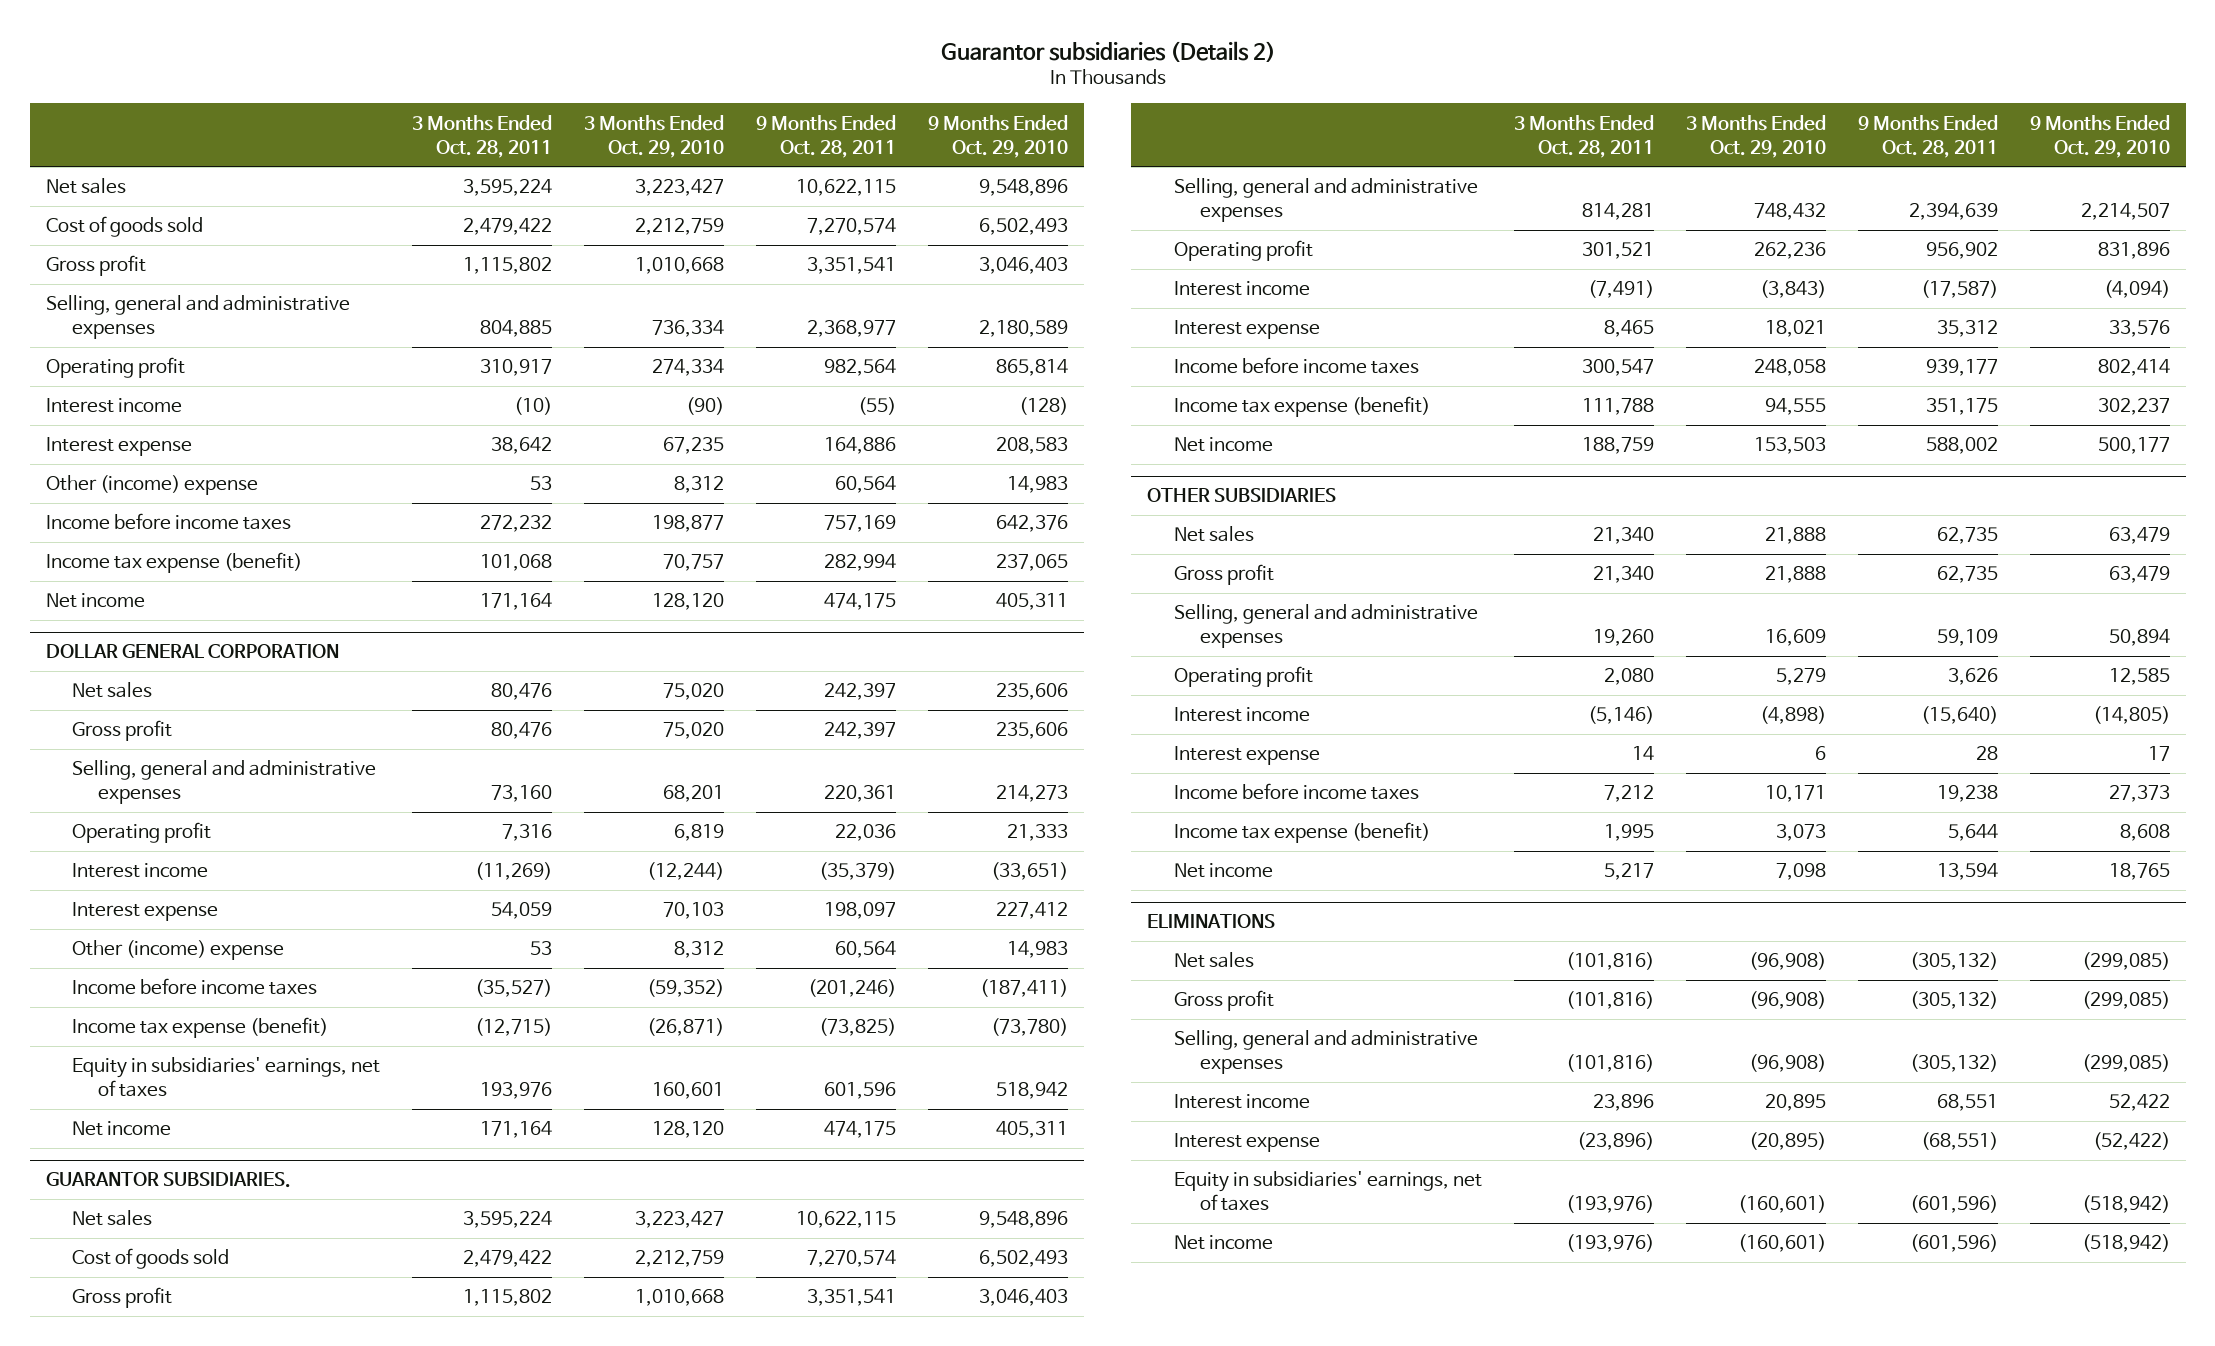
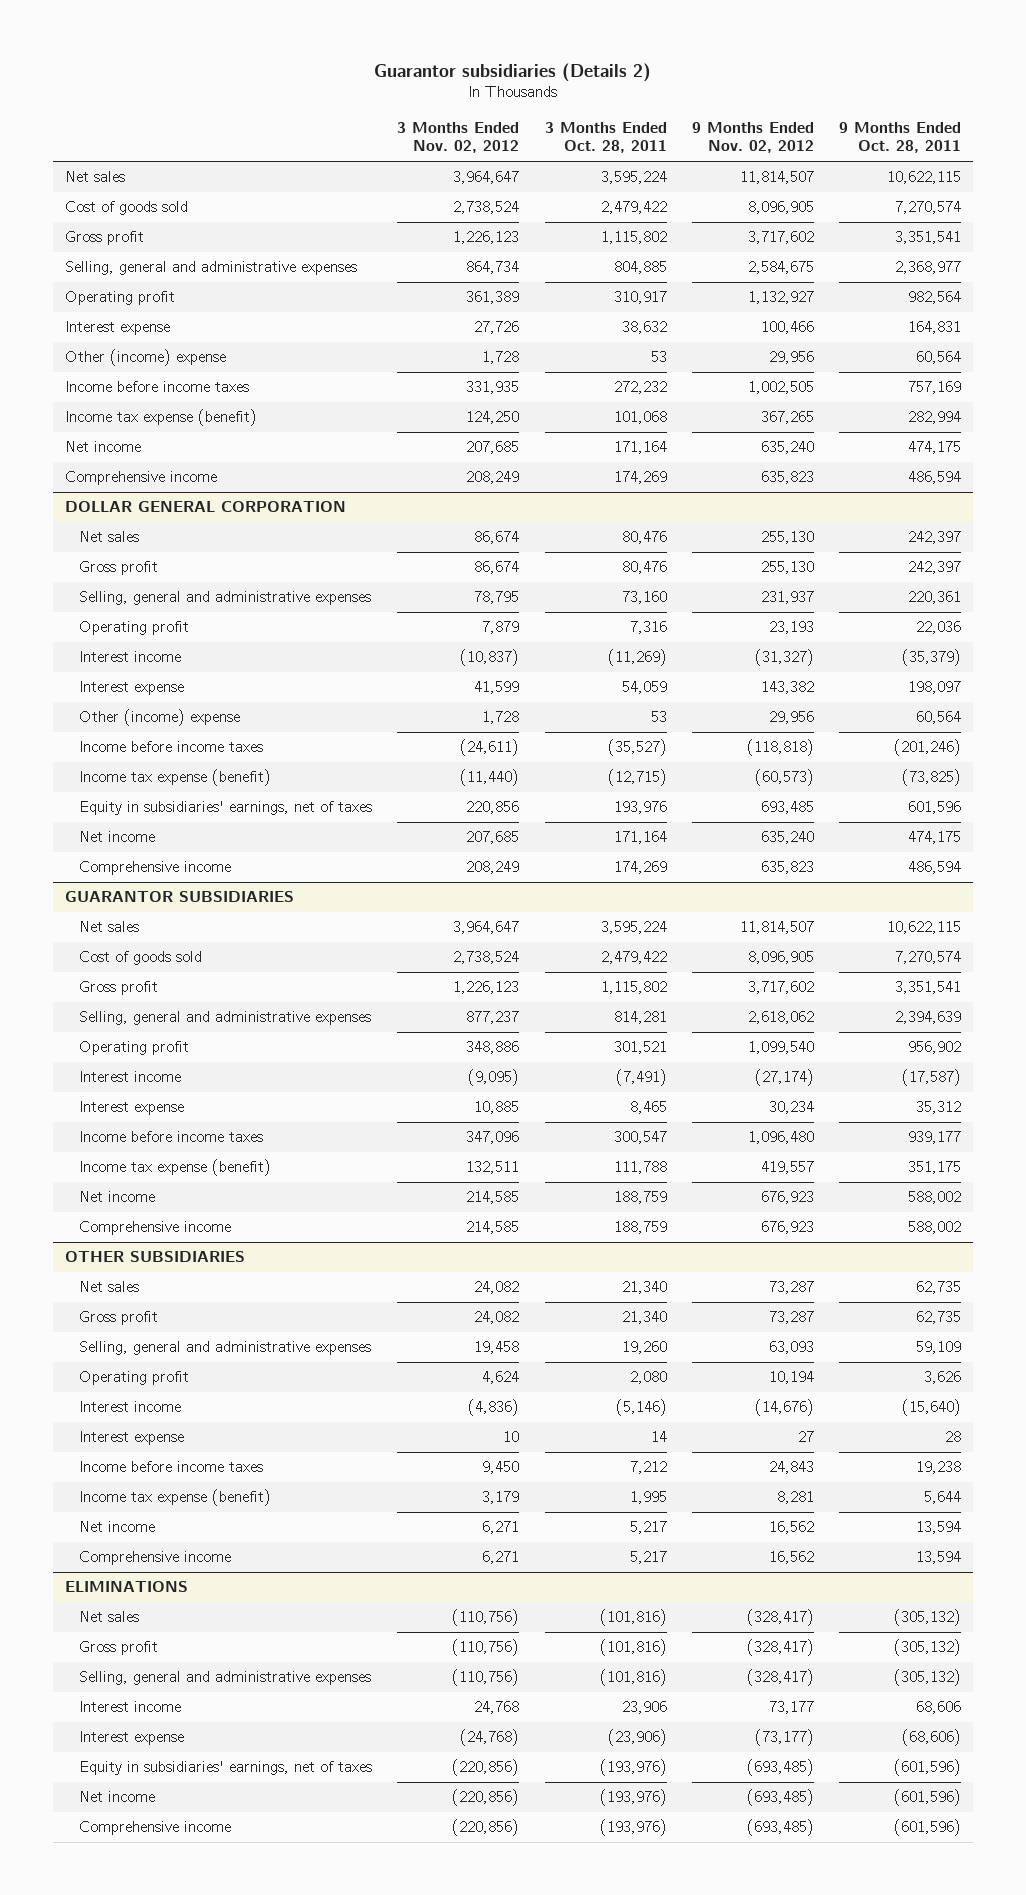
[583,114,724,158] 3 Months Ended Oct. 29, 2010 -> none
[927,114,1068,158] 9 Months Ended Oct. 29, 2010 -> none
none -> [397,122,520,154] 3 Months Ended Nov. 02, 2012
none -> [691,122,814,154] 9 Months Ended Nov. 02, 2012
[45,398,182,414] Interest income -> none
[490,437,552,455] 38,642 -> [621,321,667,335] 38,632
[823,437,896,455] 164,886 -> [907,321,961,335] 164,831
none -> [65,471,218,486] Comprehensive income
none -> [79,861,232,876] Comprehensive income
[45,1172,291,1189] GUARANTOR SUBSIDIARIES. -> [65,891,295,903] GUARANTOR SUBSIDIARIES
none -> [79,1221,232,1236] Comprehensive income
none -> [79,1551,232,1566] Comprehensive income
[1592,1094,1654,1112] 23,896 -> [621,1701,667,1715] 23,906
[1936,1094,1998,1112] 68,551 -> [915,1701,961,1715] 68,606
[1576,1132,1654,1151] (23,896) -> [607,1729,667,1747] (23,906)
[1920,1132,1998,1151] (68,551) -> [901,1729,961,1747] (68,606)
none -> [79,1821,232,1836] Comprehensive income

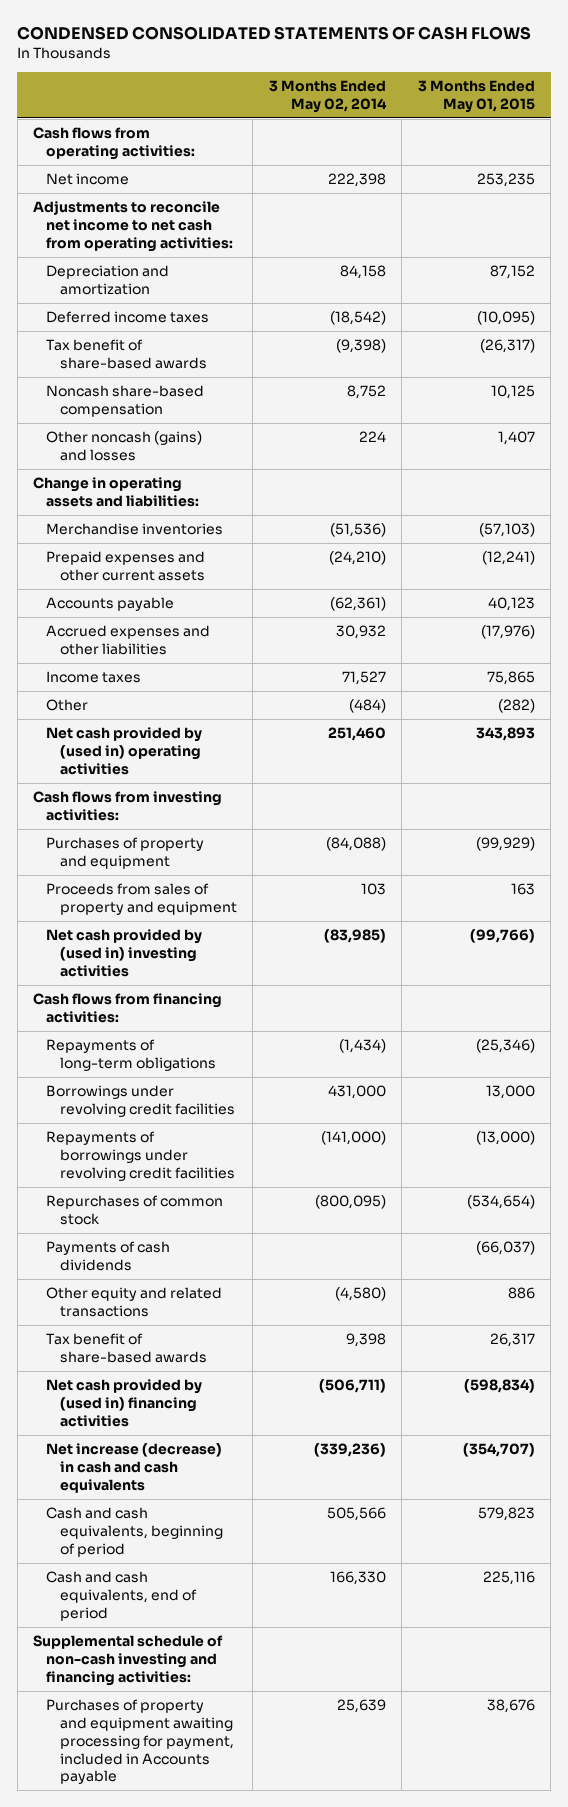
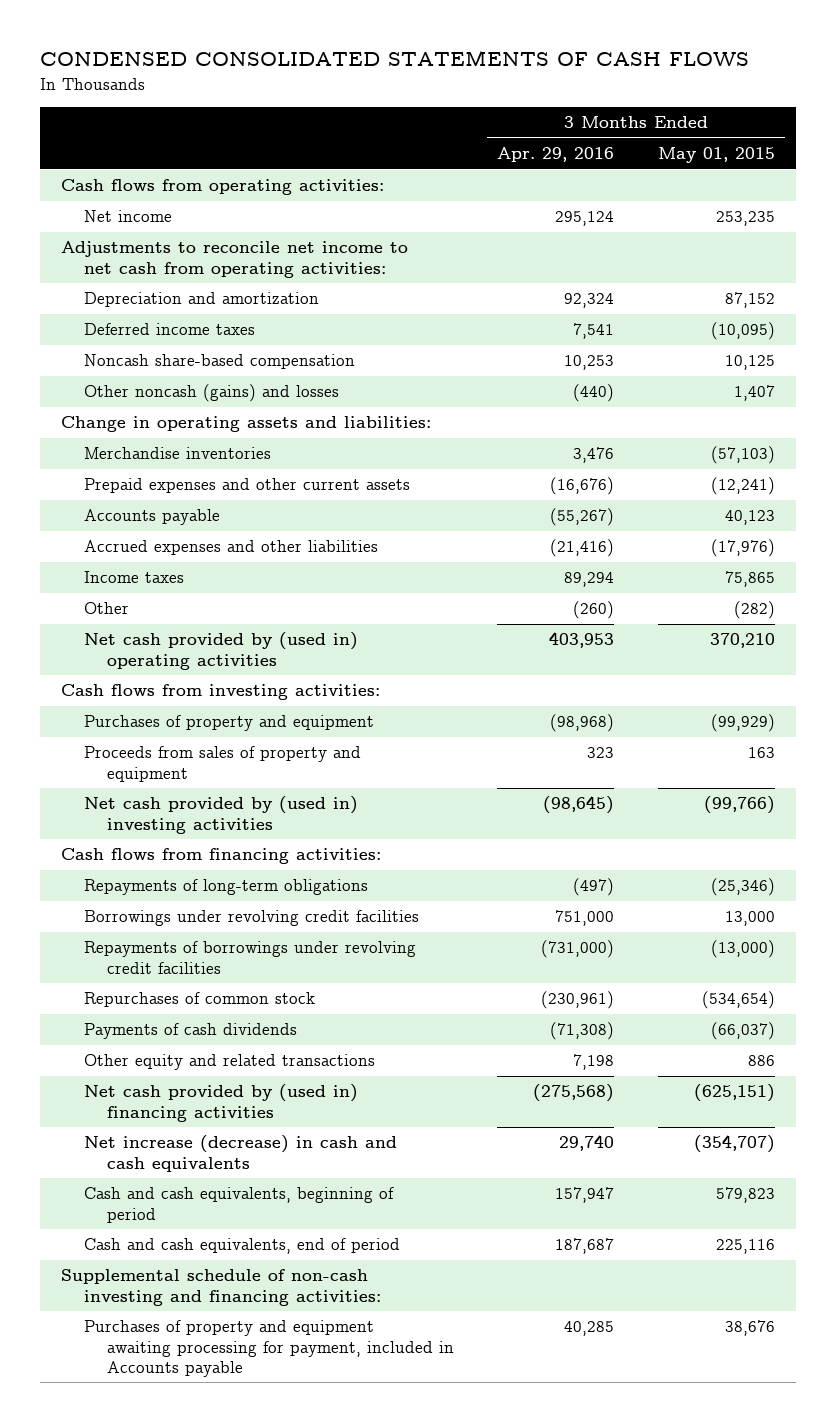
[268,79,387,113] 3 Months Ended May 02, 2014 -> none
none -> [497,147,615,163] Apr. 29, 2016
[46,339,207,369] Tax benefit of share-based awards -> none
[475,727,535,742] 343,893 -> [709,633,775,649] 370,210
[46,1333,207,1363] Tax benefit of share-based awards -> none
[463,1379,535,1394] (598,834) -> [693,1084,775,1103] (625,151)

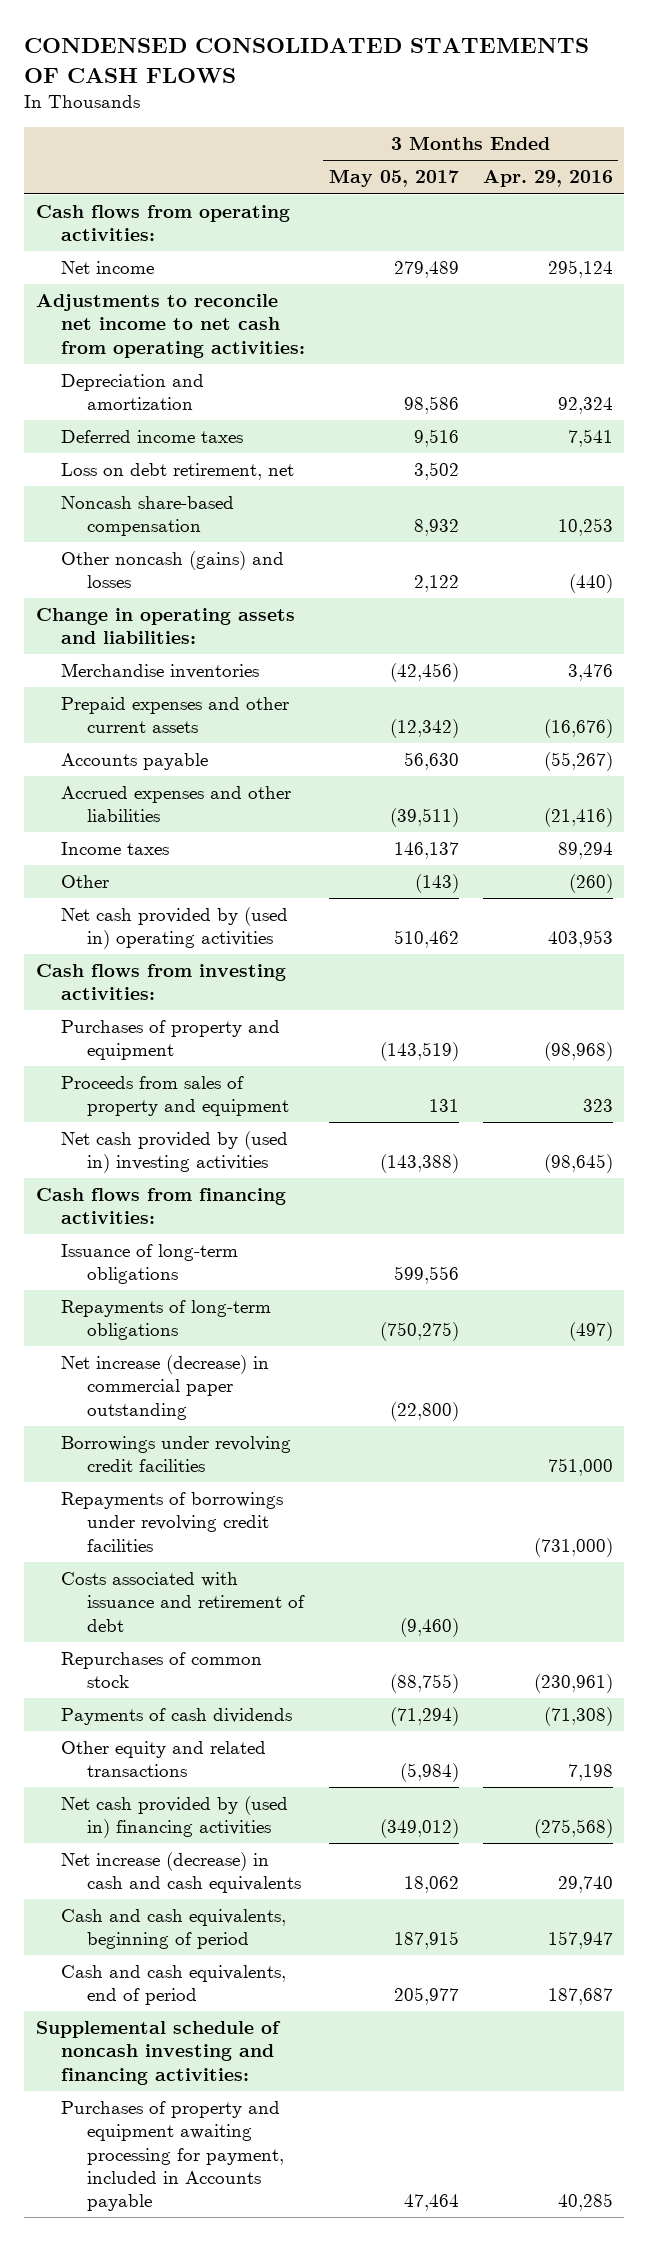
[657,147,775,164] May 01, 2015 -> none
none -> [328,169,459,188] May 05, 2017
none -> [61,463,295,481] Loss on debt retirement, net
none -> [61,1244,239,1285] Issuance of long-term obligations
none -> [61,1355,270,1420] Net increase (decrease) in commercial paper outstanding
none -> [61,1572,306,1632] Costs associated with issuance and retirement of debt
[61,1269,382,1306] Supplemental schedule of non-cash investing and financing activities: -> [35,2021,281,2085] Supplemental schedule of noncash investing and financing activities:

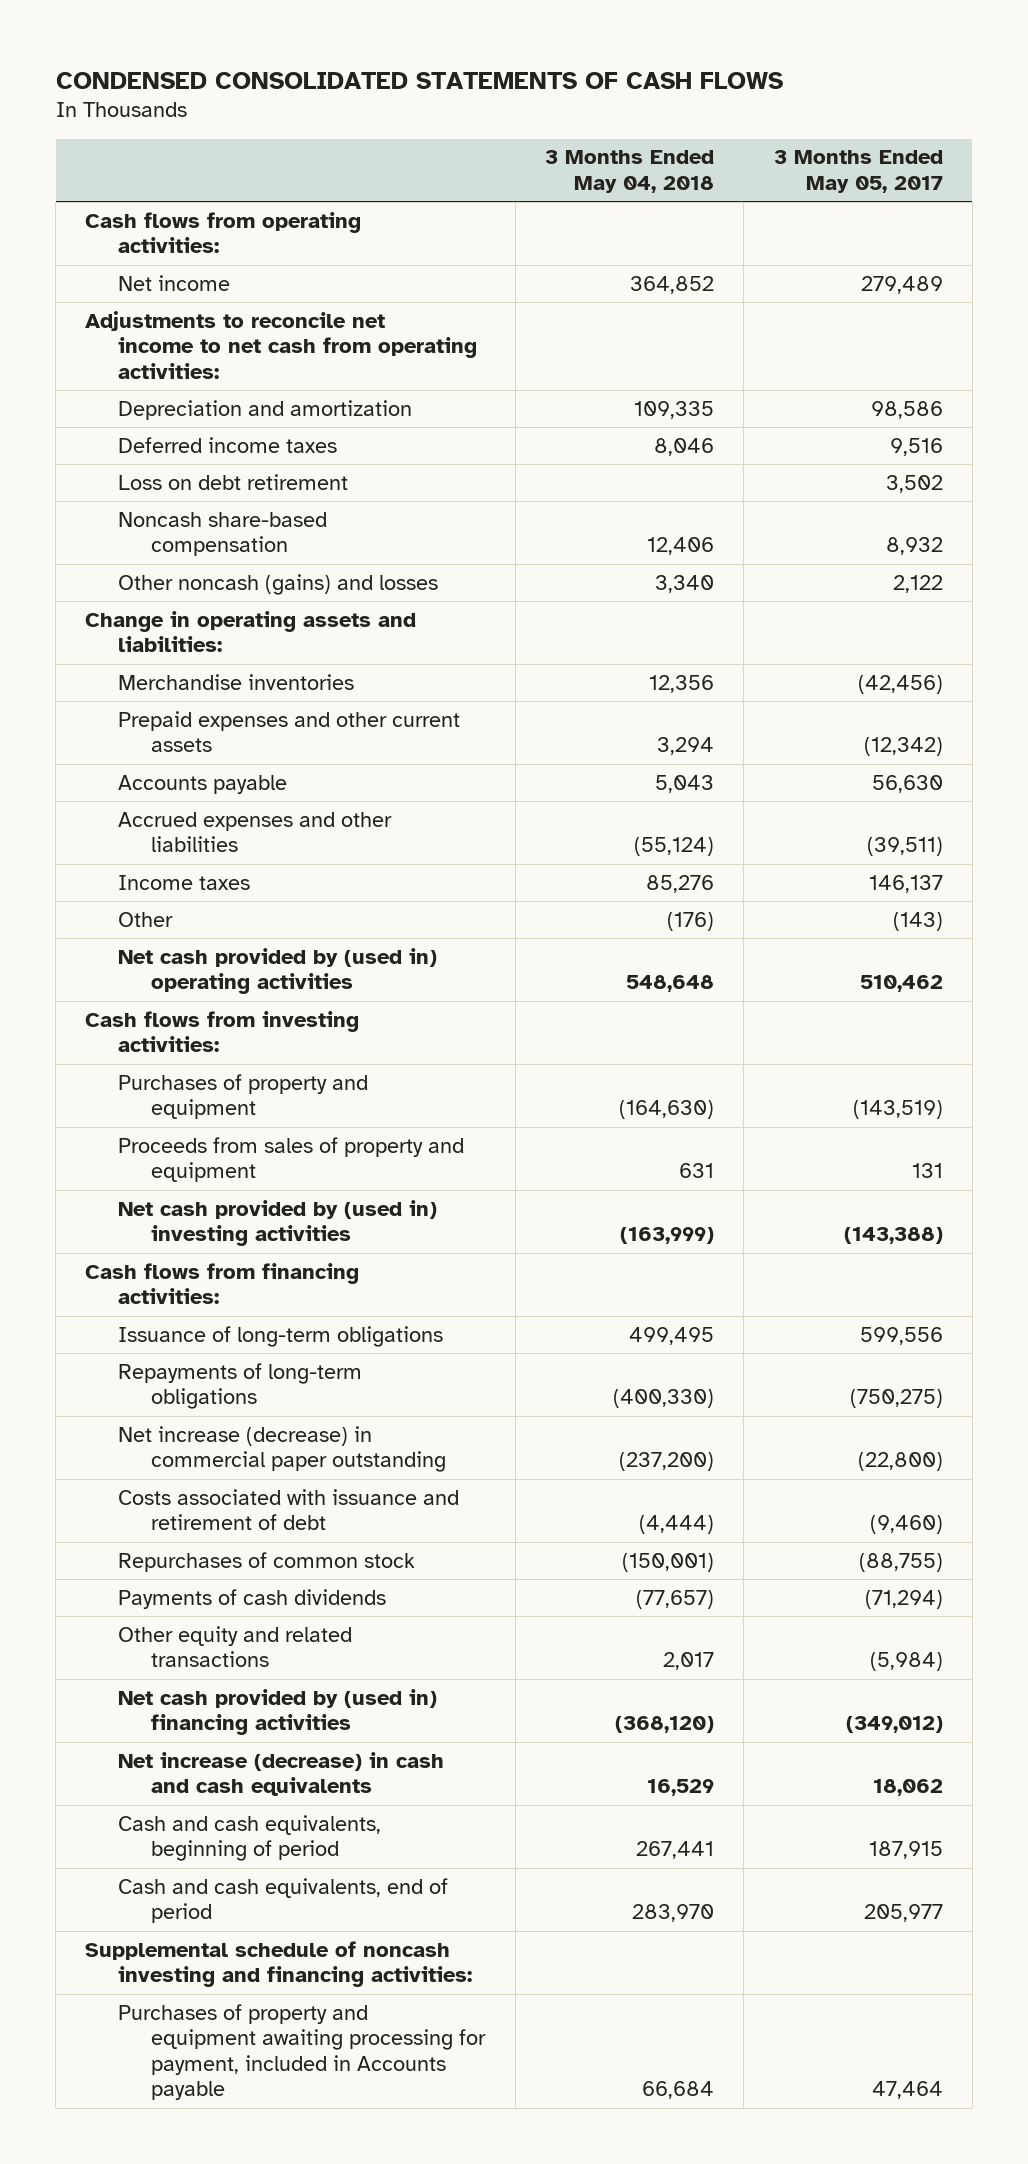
[482,170,613,188] Apr. 29, 2016 -> none
none -> [545,150,715,193] 3 Months Ended May 04, 2018
[61,463,295,481] Loss on debt retirement, net -> [118,473,349,490] Loss on debt retirement
[61,1436,292,1473] Borrowings under revolving credit facilities -> none
[61,1492,284,1552] Repayments of borrowings under revolving credit facilities -> none

